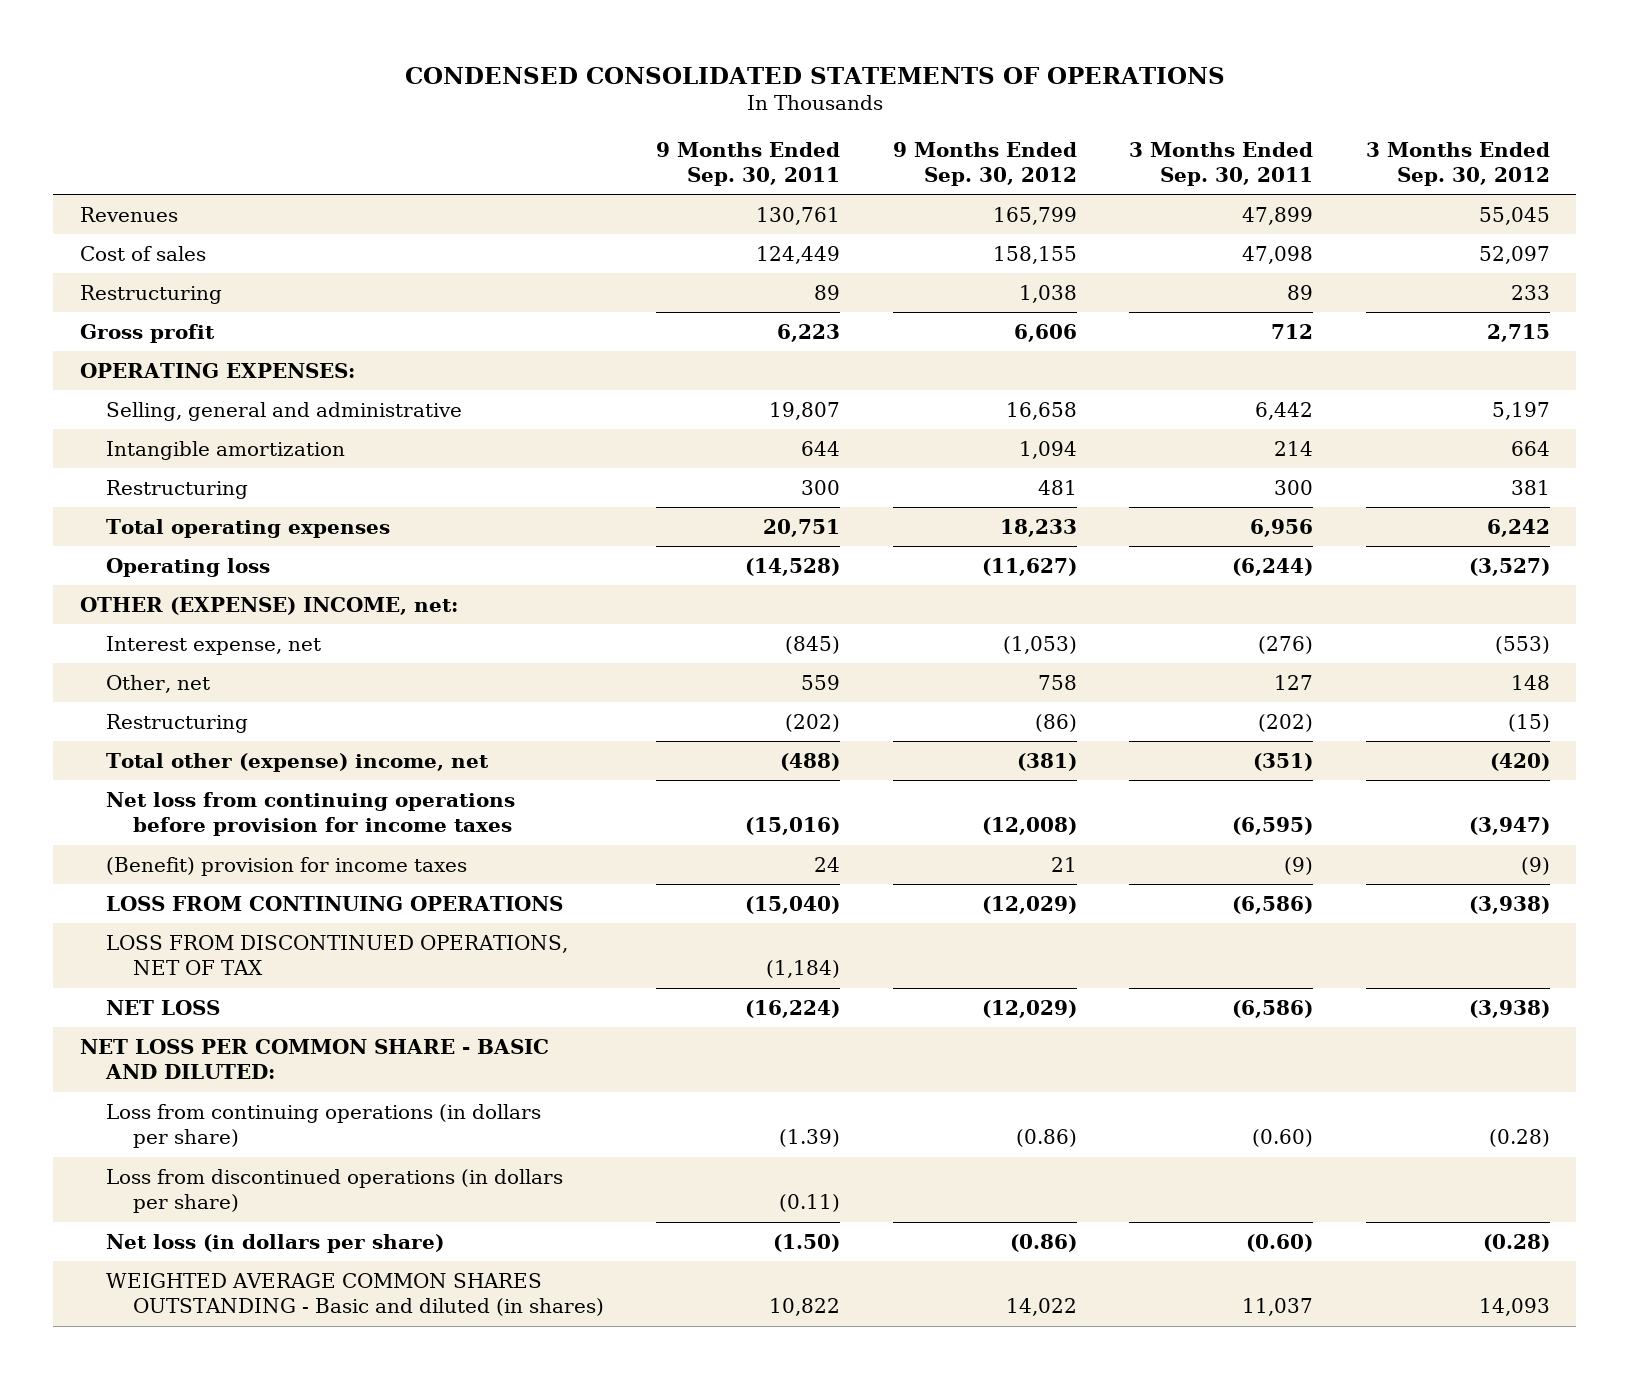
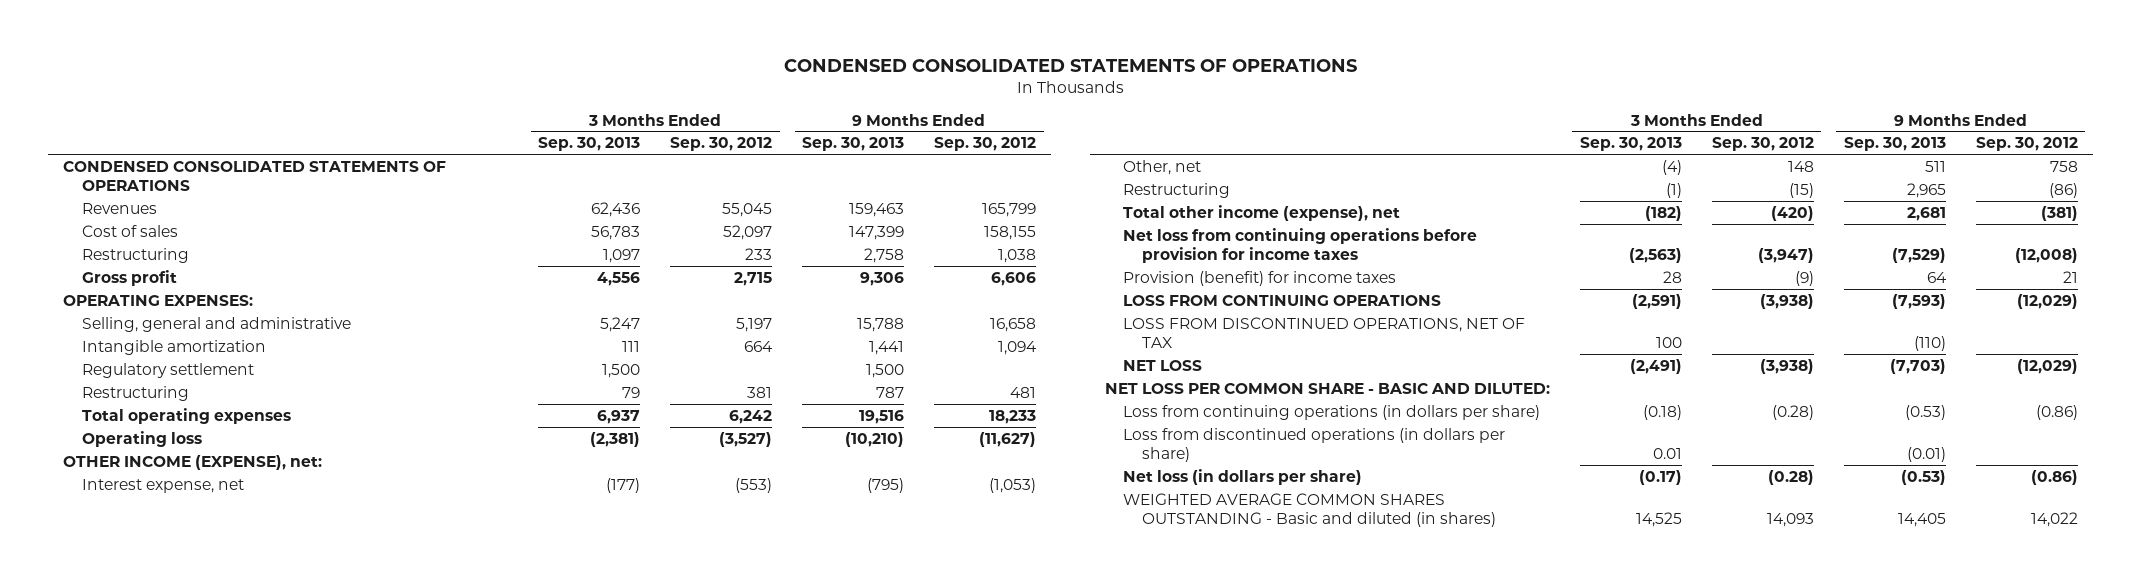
[656,141,841,186] 9 Months Ended Sep. 30, 2011 -> none
[1129,141,1314,186] 3 Months Ended Sep. 30, 2011 -> none
none -> [538,137,641,152] Sep. 30, 2013
none -> [802,137,905,152] Sep. 30, 2013
none -> [63,160,447,191] CONDENSED CONSOLIDATED STATEMENTS OF OPERATIONS
none -> [81,362,254,378] Regulatory settlement
[79,596,458,615] OTHER (EXPENSE) INCOME, net: -> [63,454,323,470] OTHER INCOME (EXPENSE), net:
[106,752,490,772] Total other (expense) income, net -> [1123,204,1401,221] Total other income (expense), net
[106,856,468,876] (Benefit) provision for income taxes -> [1123,270,1397,286] Provision (benefit) for income taxes

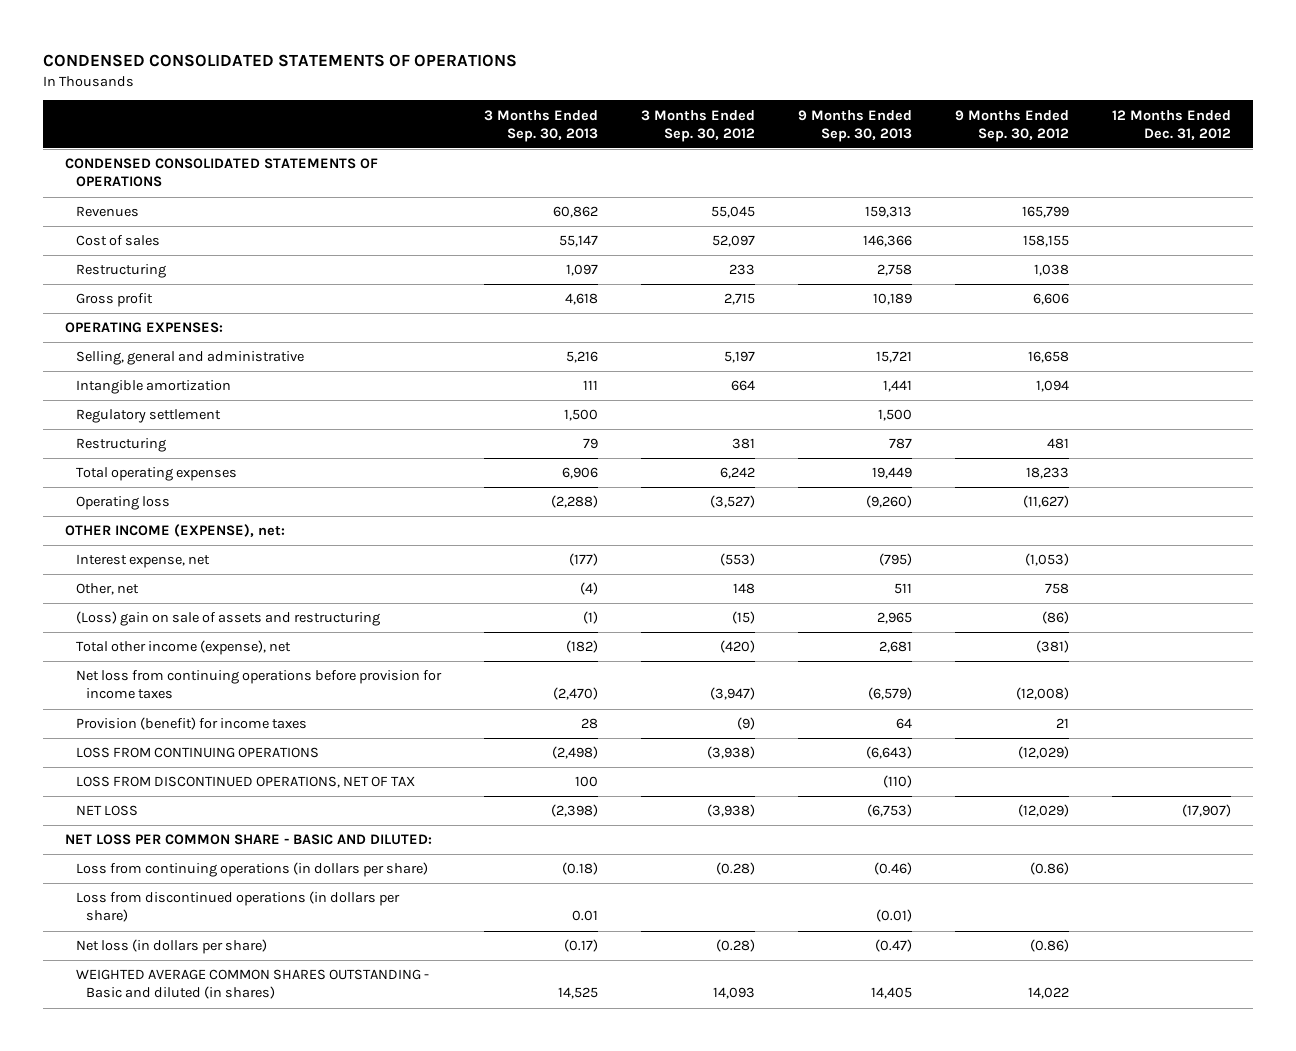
none -> [1112,109,1232,140] 12 Months Ended Dec. 31, 2012
[591,201,641,217] 62,436 -> [552,206,598,219] 60,862
[849,202,905,217] 159,463 -> [865,206,913,219] 159,313
[591,225,641,240] 56,783 -> [558,235,598,248] 55,147
[849,225,905,240] 147,399 -> [863,235,913,248] 146,366
[597,271,641,286] 4,556 -> [564,293,598,306] 4,618
[860,271,905,286] 9,306 -> [873,293,913,306] 10,189
[600,316,641,332] 5,247 -> [565,351,598,364] 5,216
[857,317,905,332] 15,788 -> [876,351,913,364] 15,721
[597,409,641,424] 6,937 -> [561,467,598,480] 6,906
[859,409,905,424] 19,516 -> [872,467,913,480] 19,449
[590,431,641,447] (2,381) -> [550,495,598,509] (2,288)
[845,431,905,447] (10,210) -> [866,495,913,509] (9,260)
[1123,182,1231,198] Restructuring -> [75,611,380,627] (Loss) gain on sale of assets and restructuring
[1628,247,1682,263] (2,563) -> [552,687,598,701] (2,470)
[1891,247,1946,263] (7,529) -> [868,687,913,701] (6,579)
[1631,293,1682,309] (2,591) -> [551,746,598,760] (2,498)
[1891,293,1946,309] (7,593) -> [866,746,913,760] (6,643)
[1629,358,1682,374] (2,491) -> [550,804,598,818] (2,398)
[1889,358,1946,374] (7,703) -> [867,804,913,818] (6,753)
[1904,404,1946,420] (0.53) -> [874,862,913,876] (0.46)
[1900,469,1946,485] (0.53) -> [875,939,913,953] (0.47)

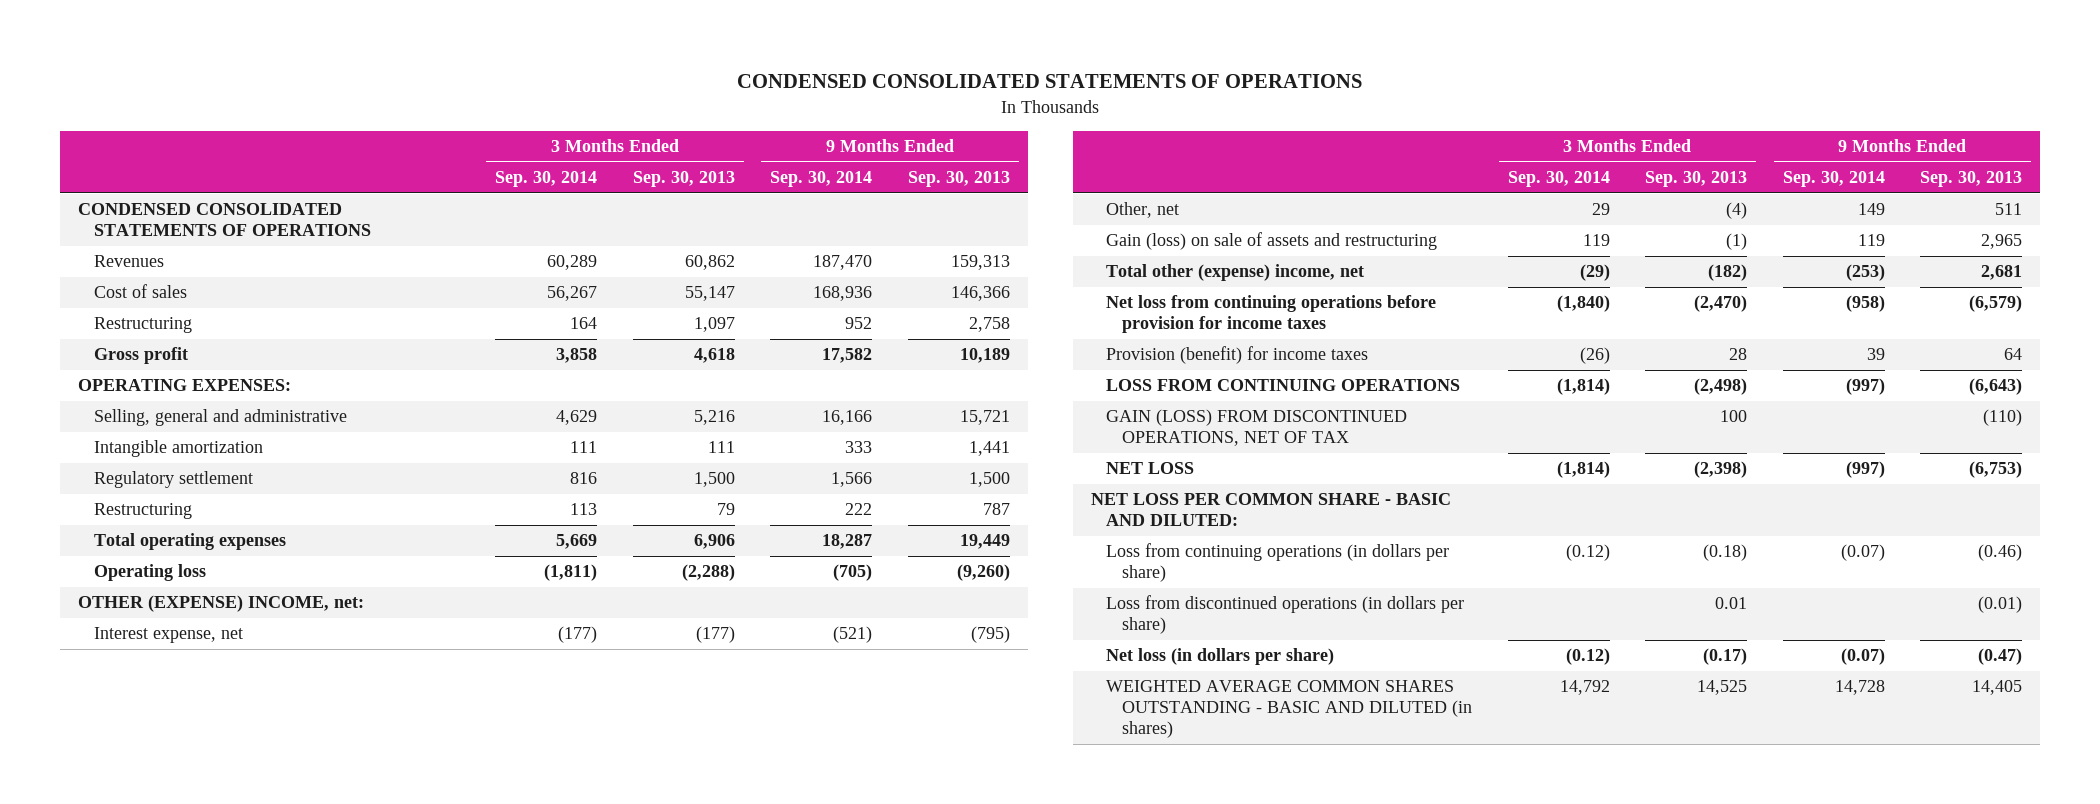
[640,109,755,142] 3 Months Ended Sep. 30, 2012 -> none
[955,109,1070,142] 9 Months Ended Sep. 30, 2012 -> none
[1112,109,1232,140] 12 Months Ended Dec. 31, 2012 -> none
none -> [495,171,598,188] Sep. 30, 2014
none -> [770,171,873,188] Sep. 30, 2014
[64,524,285,538] OTHER INCOME (EXPENSE), net: -> [78,595,365,613] OTHER (EXPENSE) INCOME, net:
[75,611,380,627] (Loss) gain on sale of assets and restructuring -> [1106,232,1438,251] Gain (loss) on sale of assets and restructuring
[75,640,291,656] Total other income (expense), net -> [1106,264,1365,282] Total other (expense) income, net
[75,776,415,789] LOSS FROM DISCONTINUED OPERATIONS, NET OF TAX -> [1106,409,1408,447] GAIN (LOSS) FROM DISCONTINUED OPERATIONS, NET OF TAX
[75,969,429,1000] WEIGHTED AVERAGE COMMON SHARES OUTSTANDING - Basic and diluted (in shares) -> [1106,680,1472,739] WEIGHTED AVERAGE COMMON SHARES OUTSTANDING - BASIC AND DILUTED (in shares)

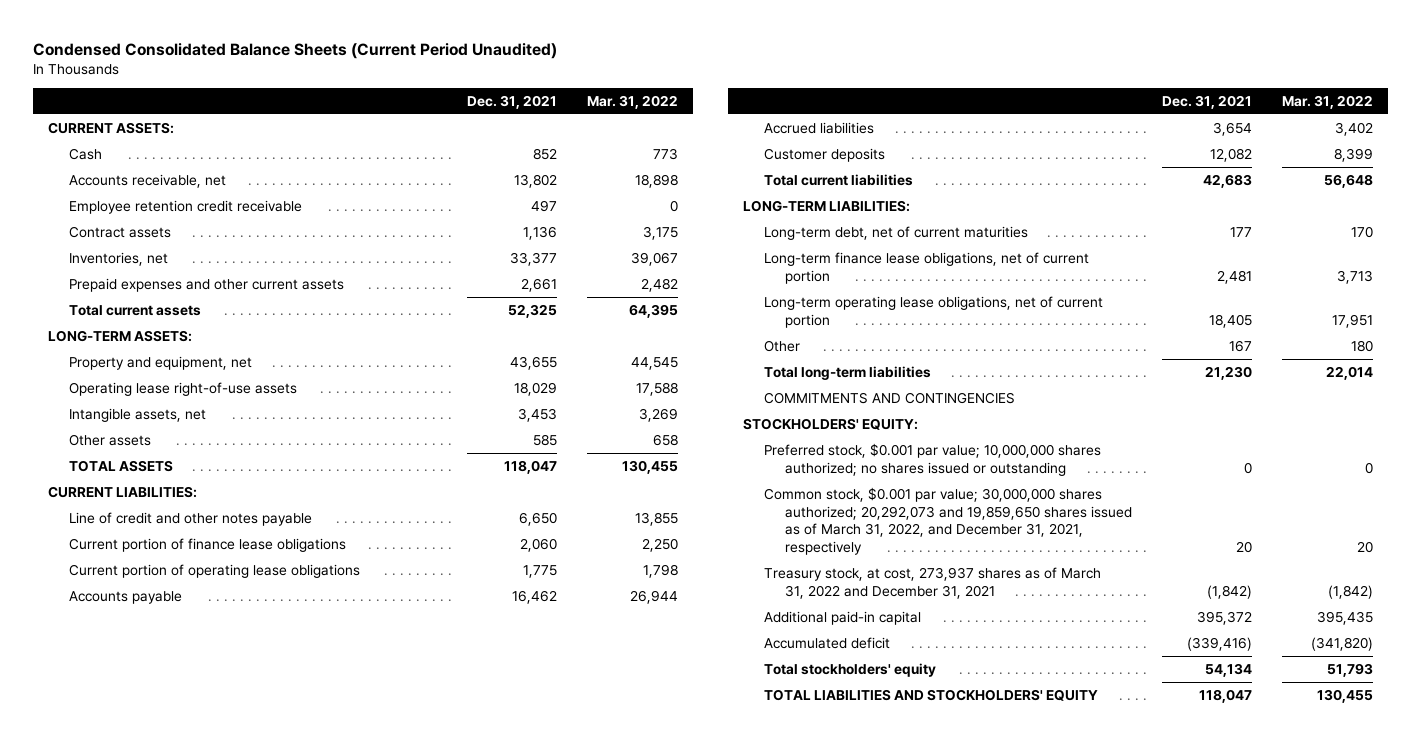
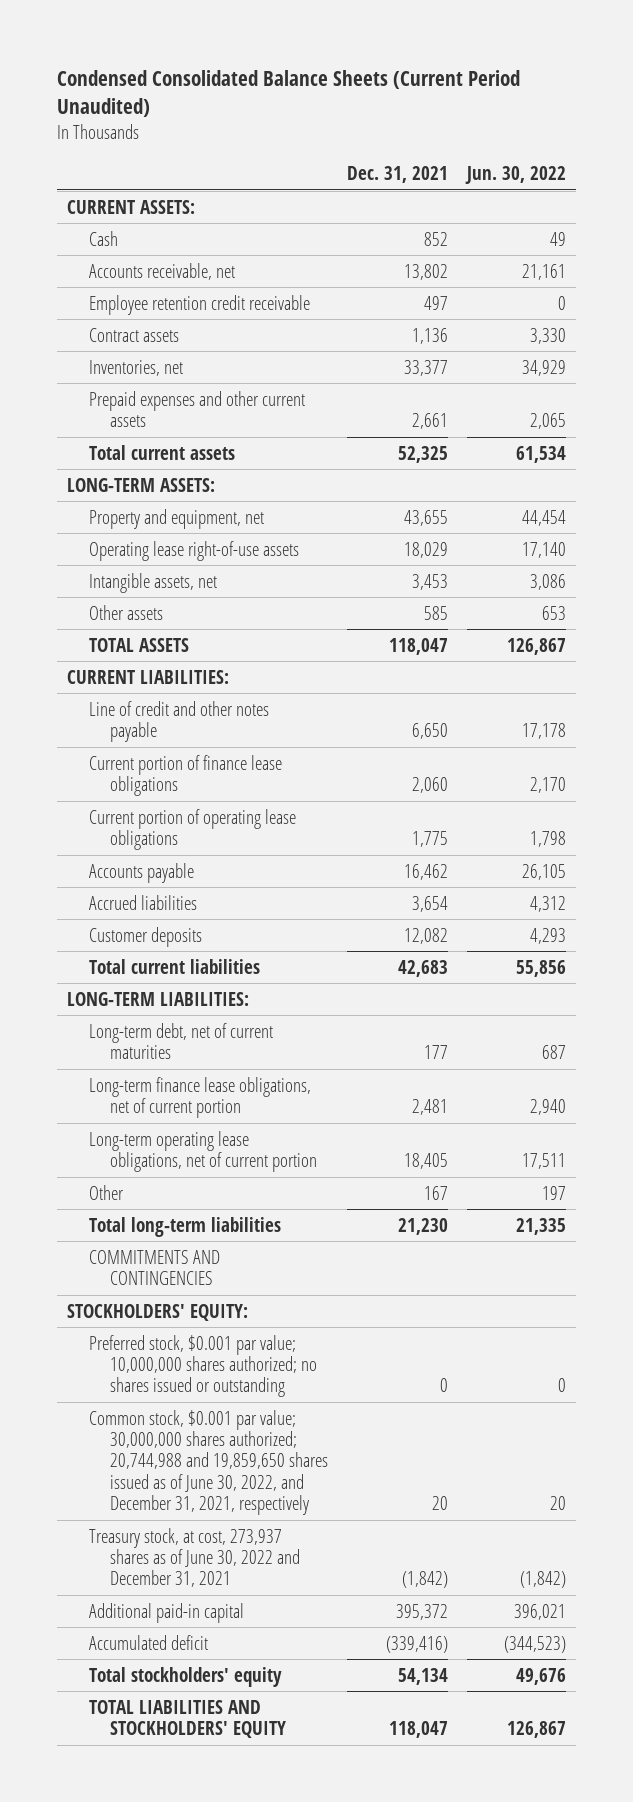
[587,94,679,109] Mar. 31, 2022 -> none
none -> [465,166,567,185] Jun. 30, 2022
[764,486,1133,555] Common stock, $0.001 par value; 30,000,000 shares authorized; 20,292,073 and 19,859,650 shares issued as of March 31, 2022, and December 31, 2021, respectively -> [88,1409,329,1516] Common stock, $0.001 par value; 30,000,000 shares authorized; 20,744,988 and 19,859,650 shares issued as of June 30, 2022, and December 31, 2021, respectively
[764,566,1102,599] Treasury stock, at cost, 273,937 shares as of March 31, 2022 and December 31, 2021 -> [88,1527,301,1588] Treasury stock, at cost, 273,937 shares as of June 30, 2022 and December 31, 2021

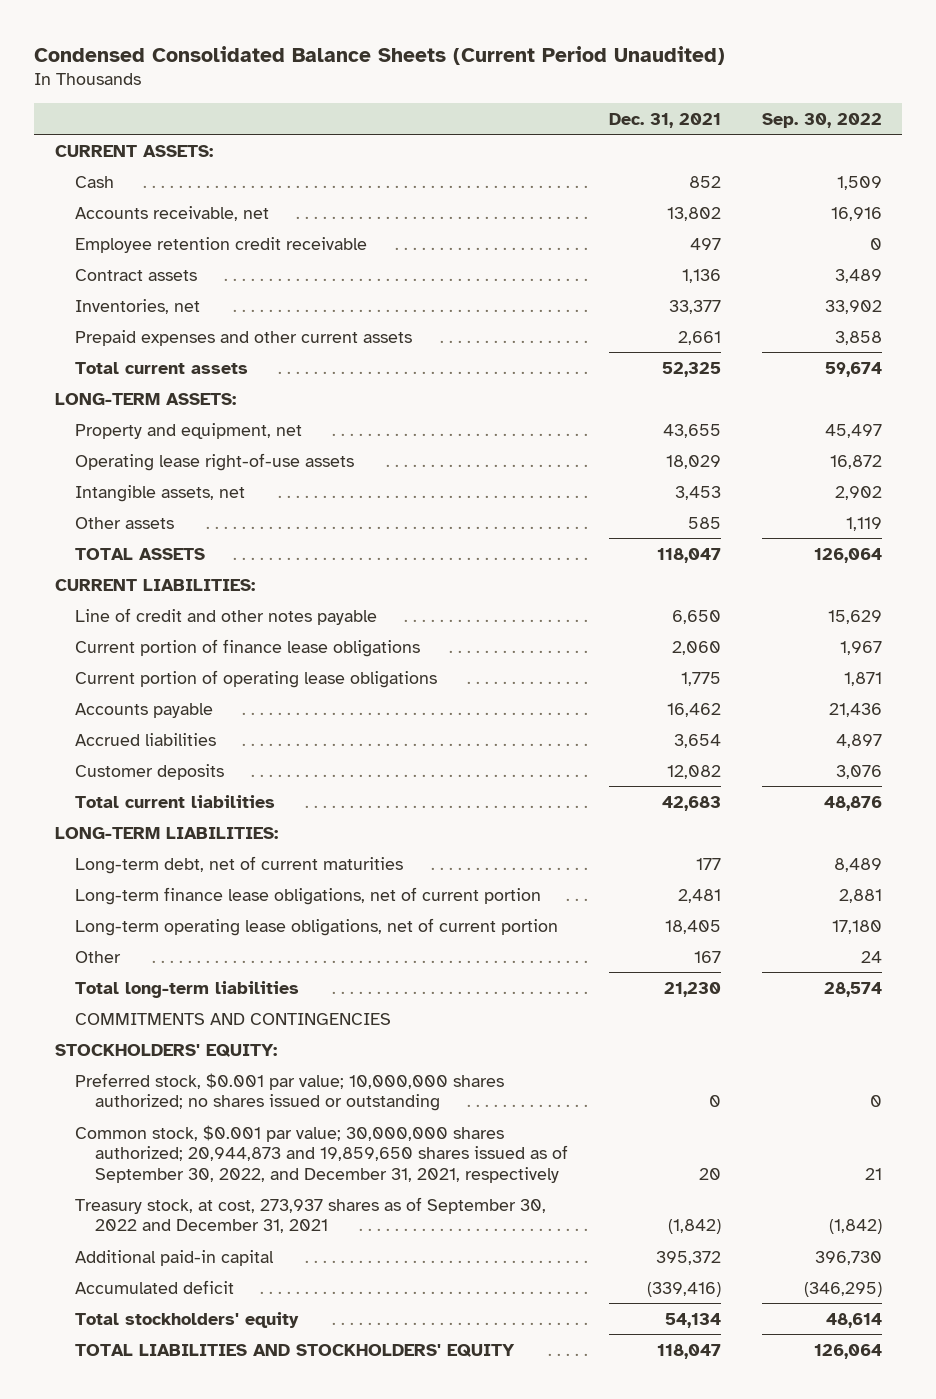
[465,166,567,185] Jun. 30, 2022 -> none
none -> [761,112,882,128] Sep. 30, 2022
[88,1409,329,1516] Common stock, $0.001 par value; 30,000,000 shares authorized; 20,744,988 and 19,859,650 shares issued as of June 30, 2022, and December 31, 2021, respectively -> [74,1124,568,1183] Common stock, $0.001 par value; 30,000,000 shares authorized; 20,944,873 and 19,859,650 shares issued as of September 30, 2022, and December 31, 2021, respectively
[88,1527,301,1588] Treasury stock, at cost, 273,937 shares as of June 30, 2022 and December 31, 2021 -> [74,1196,546,1234] Treasury stock, at cost, 273,937 shares as of September 30, 2022 and December 31, 2021

